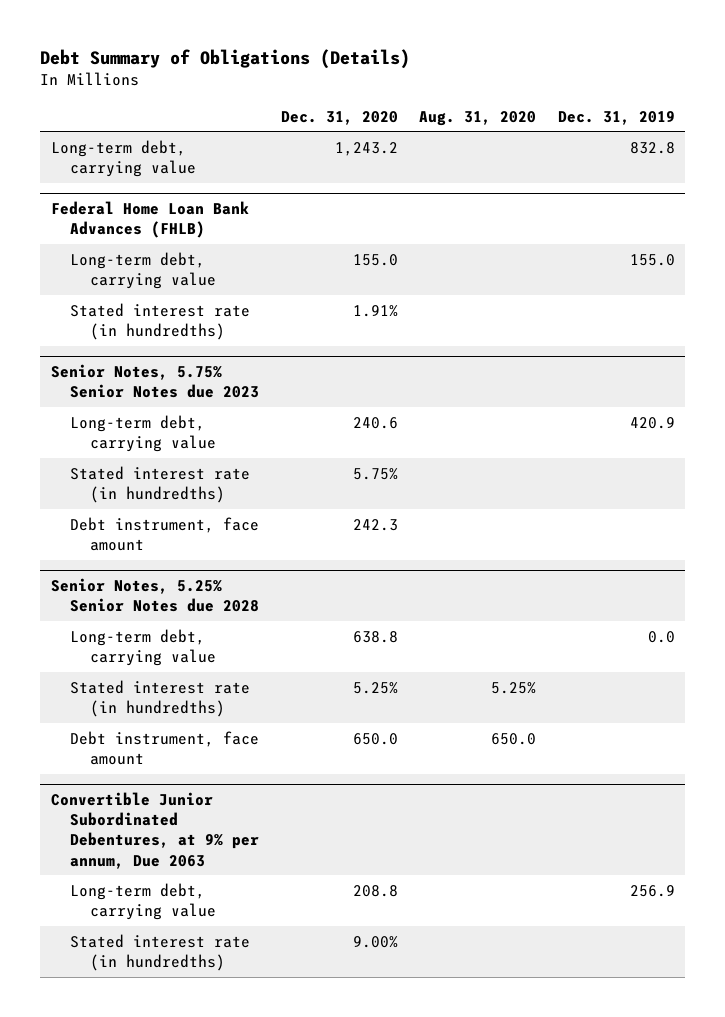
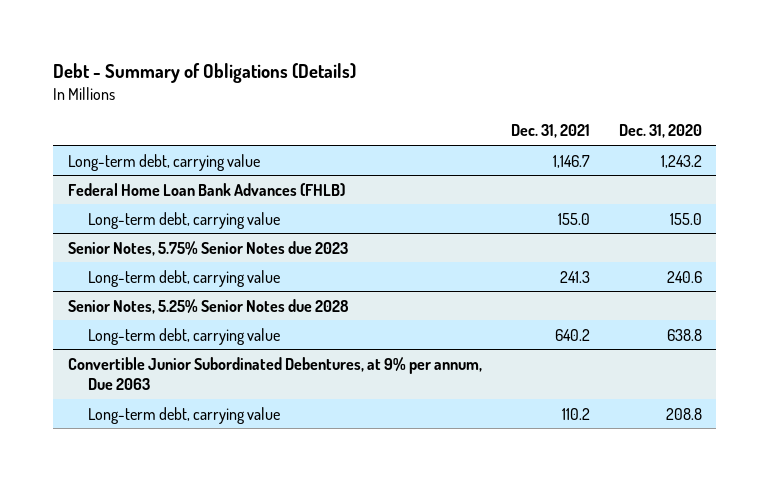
[39,49,410,70] Debt Summary of Obligations (Details) -> [53,63,357,84] Debt - Summary of Obligations (Details)
[419,110,537,126] Aug. 31, 2020 -> none
[557,110,675,125] Dec. 31, 2019 -> none
none -> [510,124,590,139] Dec. 31, 2021
[70,302,251,341] Stated interest rate (in hundredths) -> none
[70,465,251,504] Stated interest rate (in hundredths) -> none
[70,516,260,552] Debt instrument, face amount -> none
[70,679,251,718] Stated interest rate (in hundredths) -> none
[70,730,260,766] Debt instrument, face amount -> none
[70,933,251,972] Stated interest rate (in hundredths) -> none

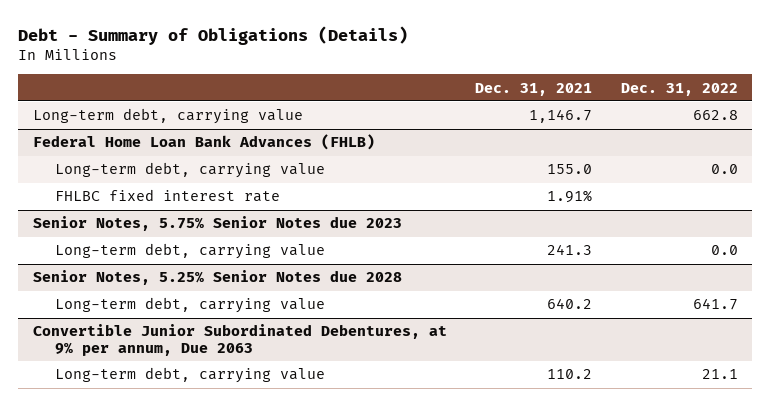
[618,124,702,139] Dec. 31, 2020 -> none
none -> [620,82,738,96] Dec. 31, 2022
none -> [54,189,280,203] FHLBC fixed interest rate

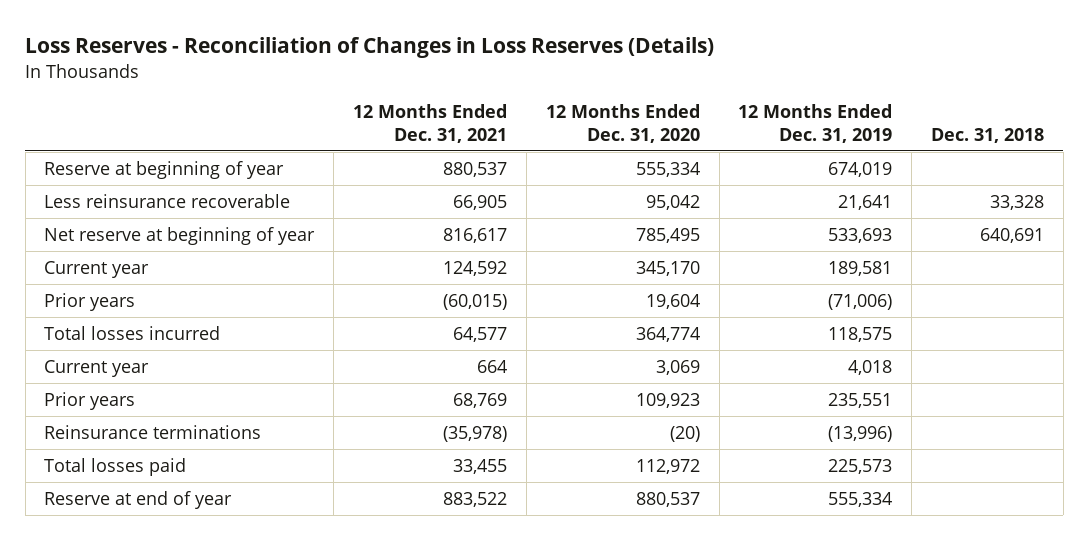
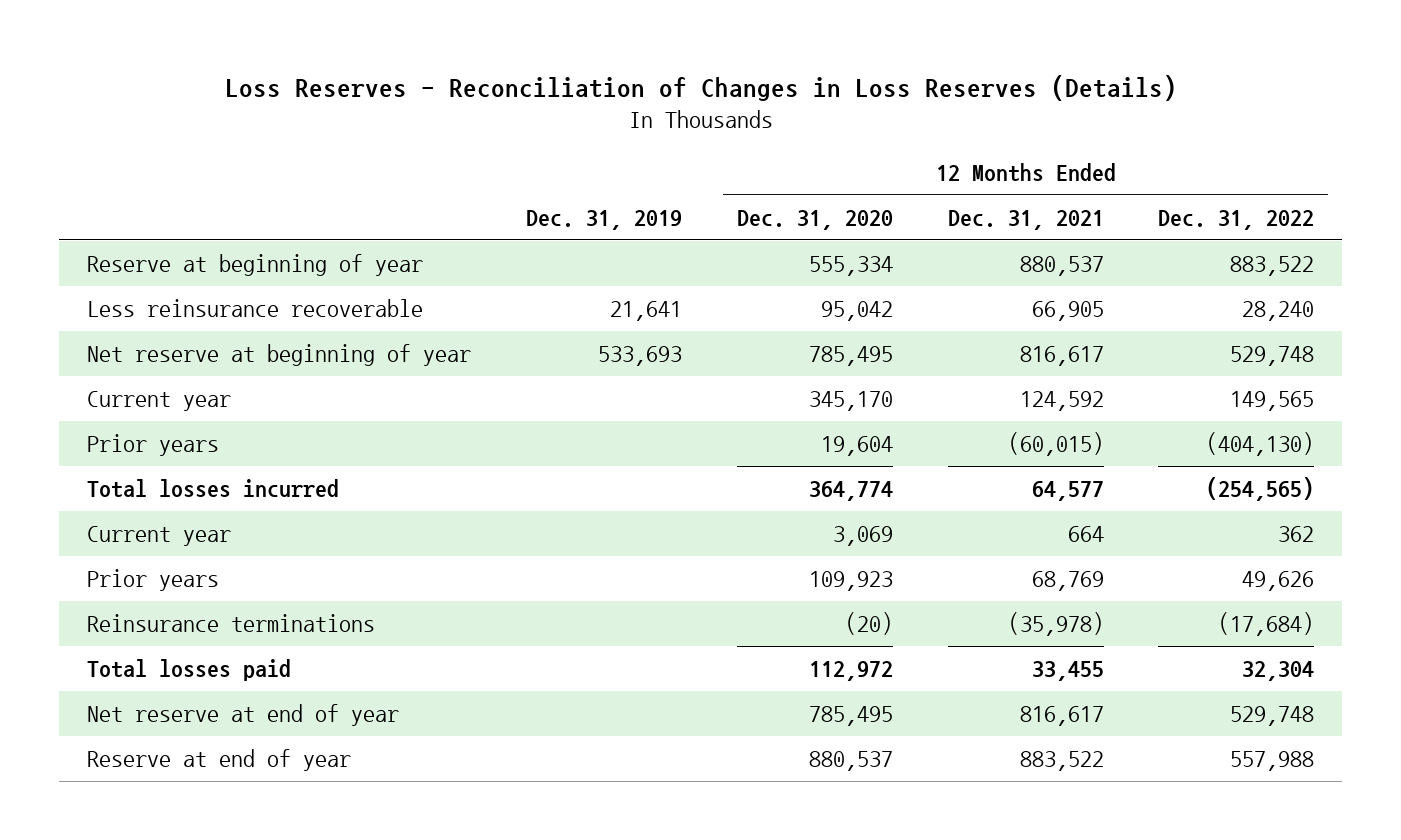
[738,104,893,143] 12 Months Ended Dec. 31, 2019 -> none
[930,127,1044,143] Dec. 31, 2018 -> none
none -> [525,209,682,230] Dec. 31, 2019
none -> [1158,209,1315,230] Dec. 31, 2022
none -> [86,703,399,726] Net reserve at end of year

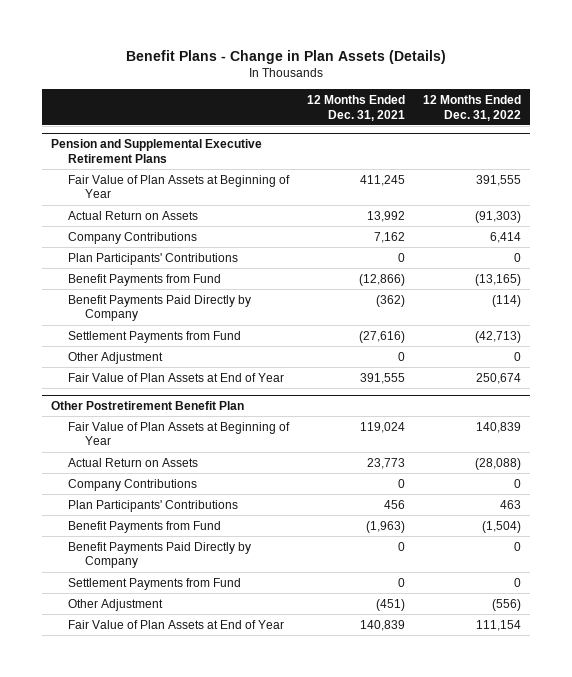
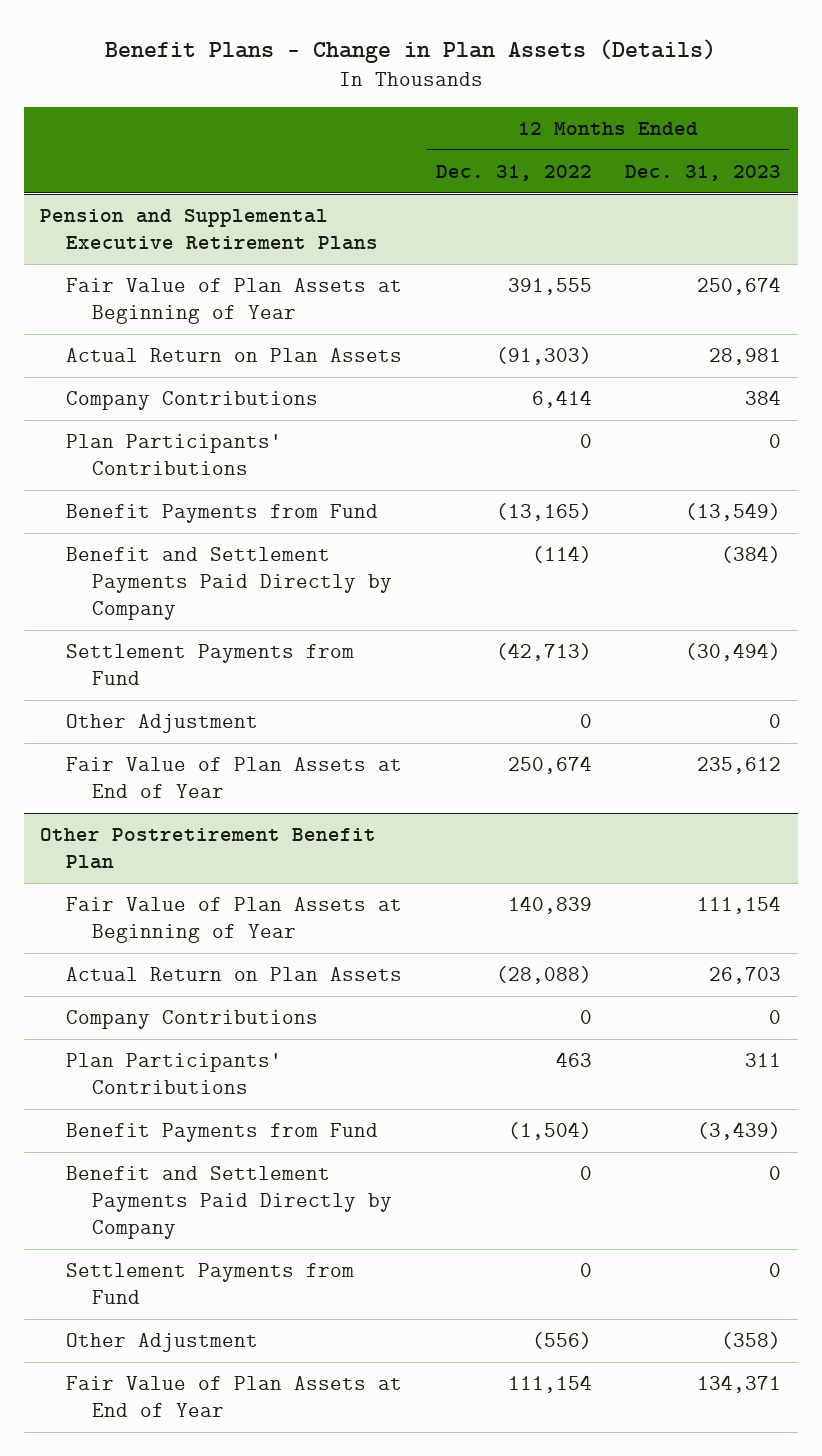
[306,94,405,121] 12 Months Ended Dec. 31, 2021 -> none
none -> [625,164,782,181] Dec. 31, 2023
[67,210,198,220] Actual Return on Assets -> [66,347,403,362] Actual Return on Plan Assets
[67,294,251,322] Benefit Payments Paid Directly by Company -> [66,546,392,620] Benefit and Settlement Payments Paid Directly by Company
[67,457,198,467] Actual Return on Assets -> [66,966,403,981] Actual Return on Plan Assets
[67,541,251,569] Benefit Payments Paid Directly by Company -> [66,1165,392,1239] Benefit and Settlement Payments Paid Directly by Company

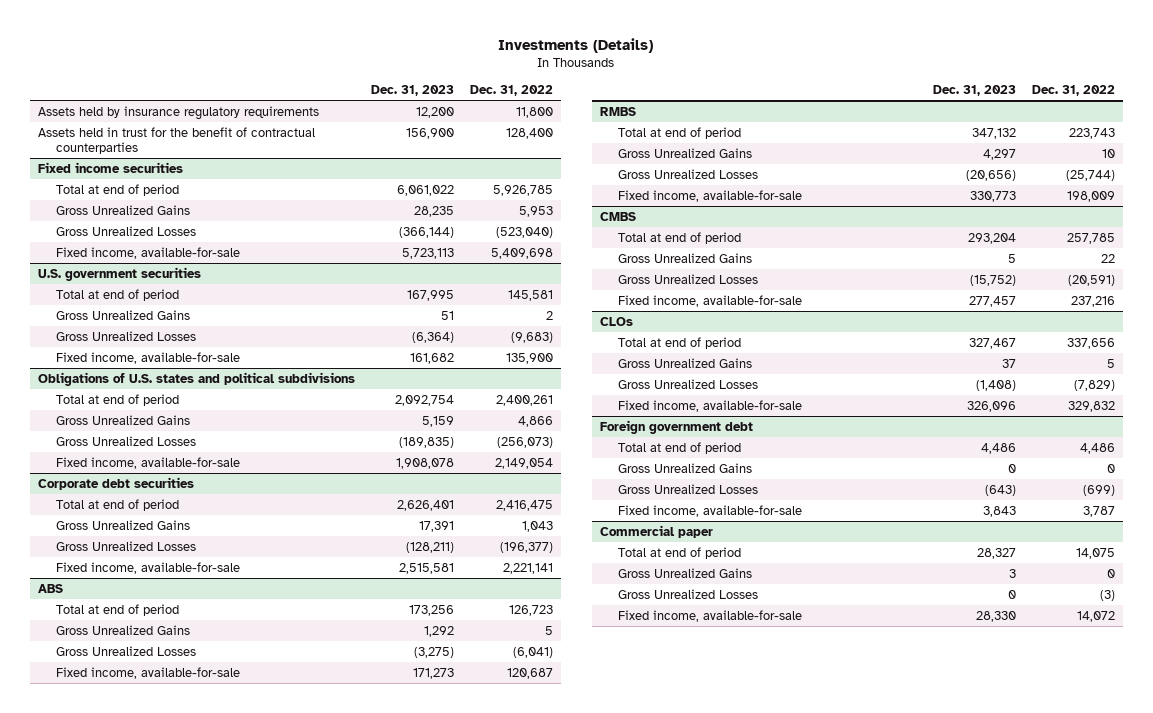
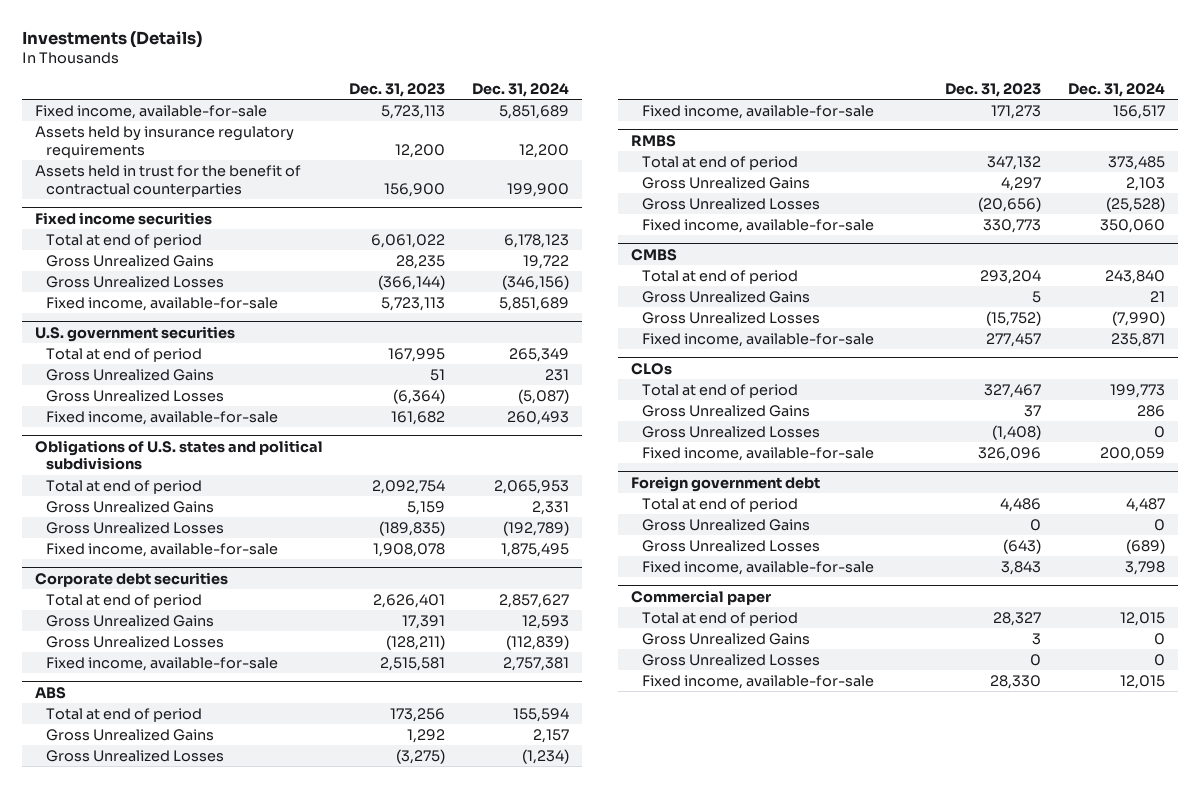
[469,85,553,97] Dec. 31, 2022 -> none
none -> [471,82,569,97] Dec. 31, 2024
none -> [34,104,267,119] Fixed income, available-for-sale

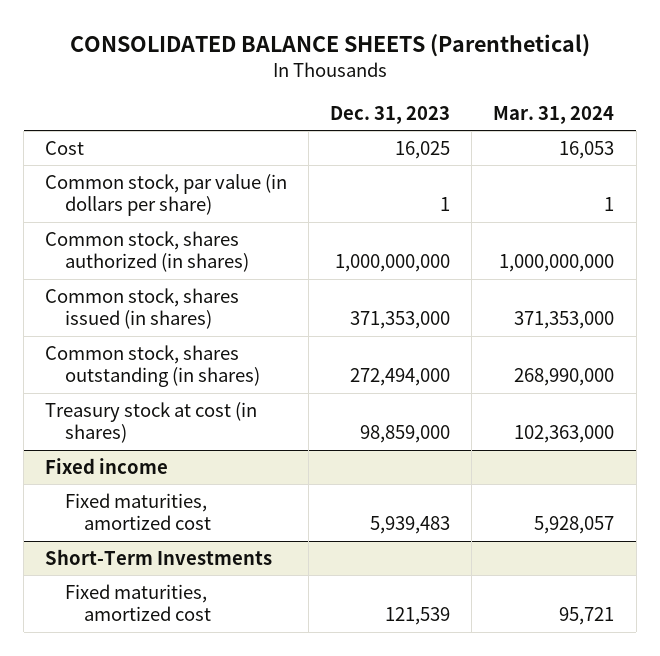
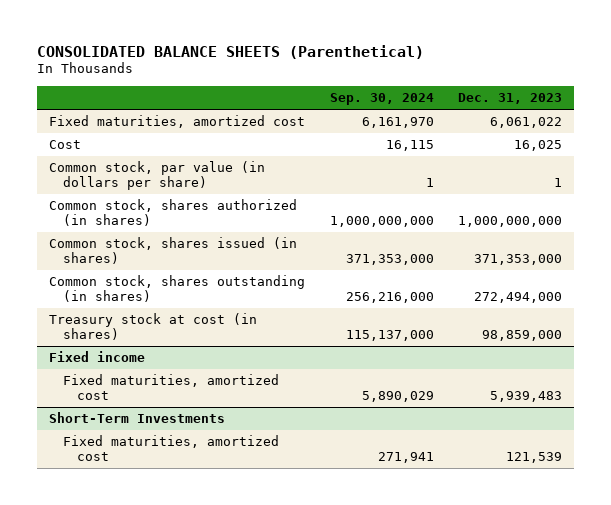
[493,105,615,124] Mar. 31, 2024 -> none
none -> [329,93,434,106] Sep. 30, 2024
none -> [49,115,306,129] Fixed maturities, amortized cost

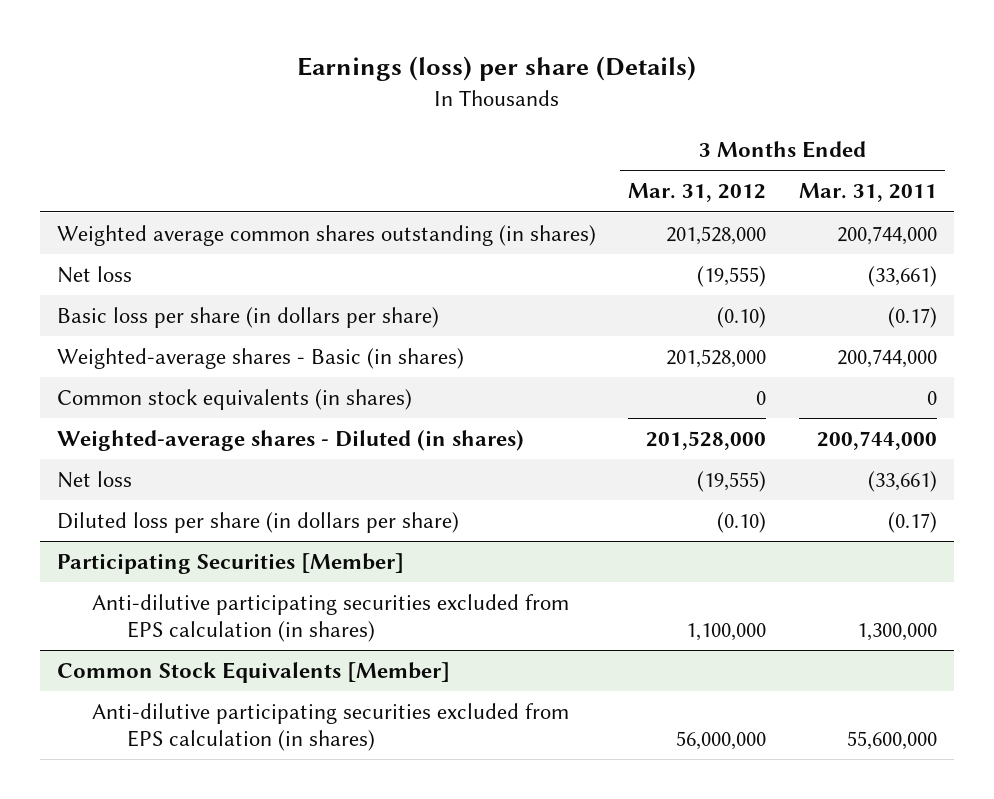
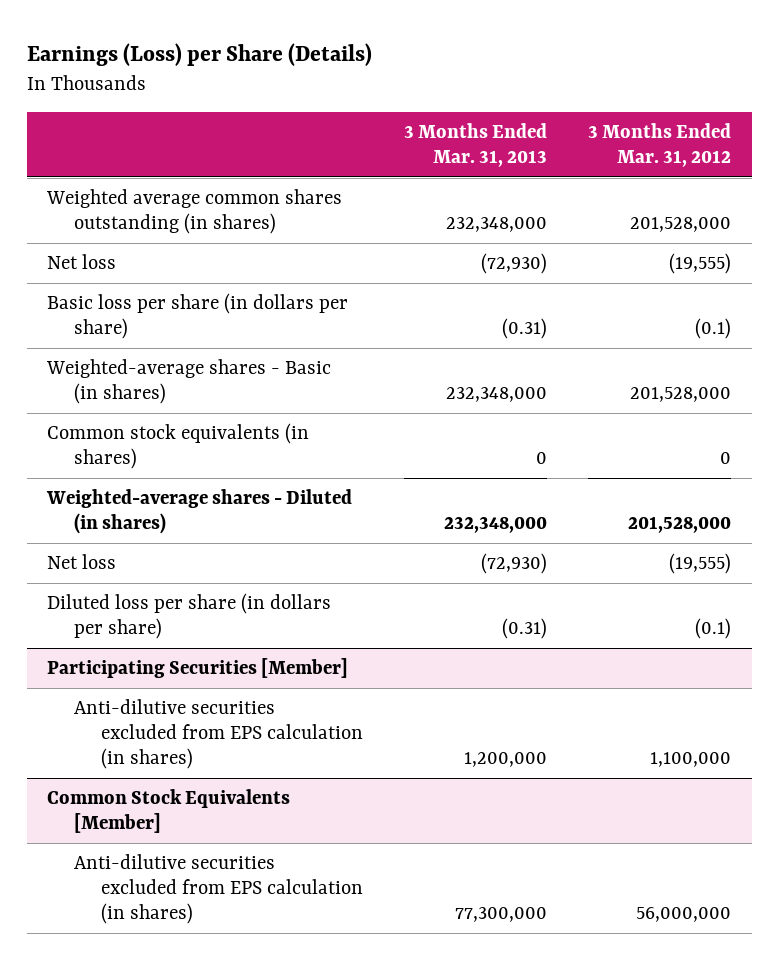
[296,56,696,82] Earnings (loss) per share (Details) -> [26,42,372,66] Earnings (Loss) per Share (Details)
[799,183,938,203] Mar. 31, 2011 -> none
none -> [404,122,548,168] 3 Months Ended Mar. 31, 2013
[717,307,767,329] (0.10) -> [695,318,732,340] (0.1)
[717,512,767,534] (0.10) -> [695,618,732,640] (0.1)
[91,594,569,642] Anti-dilutive participating securities excluded from EPS calculation (in shares) -> [74,699,364,770] Anti-dilutive securities excluded from EPS calculation (in shares)
[91,703,569,751] Anti-dilutive participating securities excluded from EPS calculation (in shares) -> [74,854,364,925] Anti-dilutive securities excluded from EPS calculation (in shares)

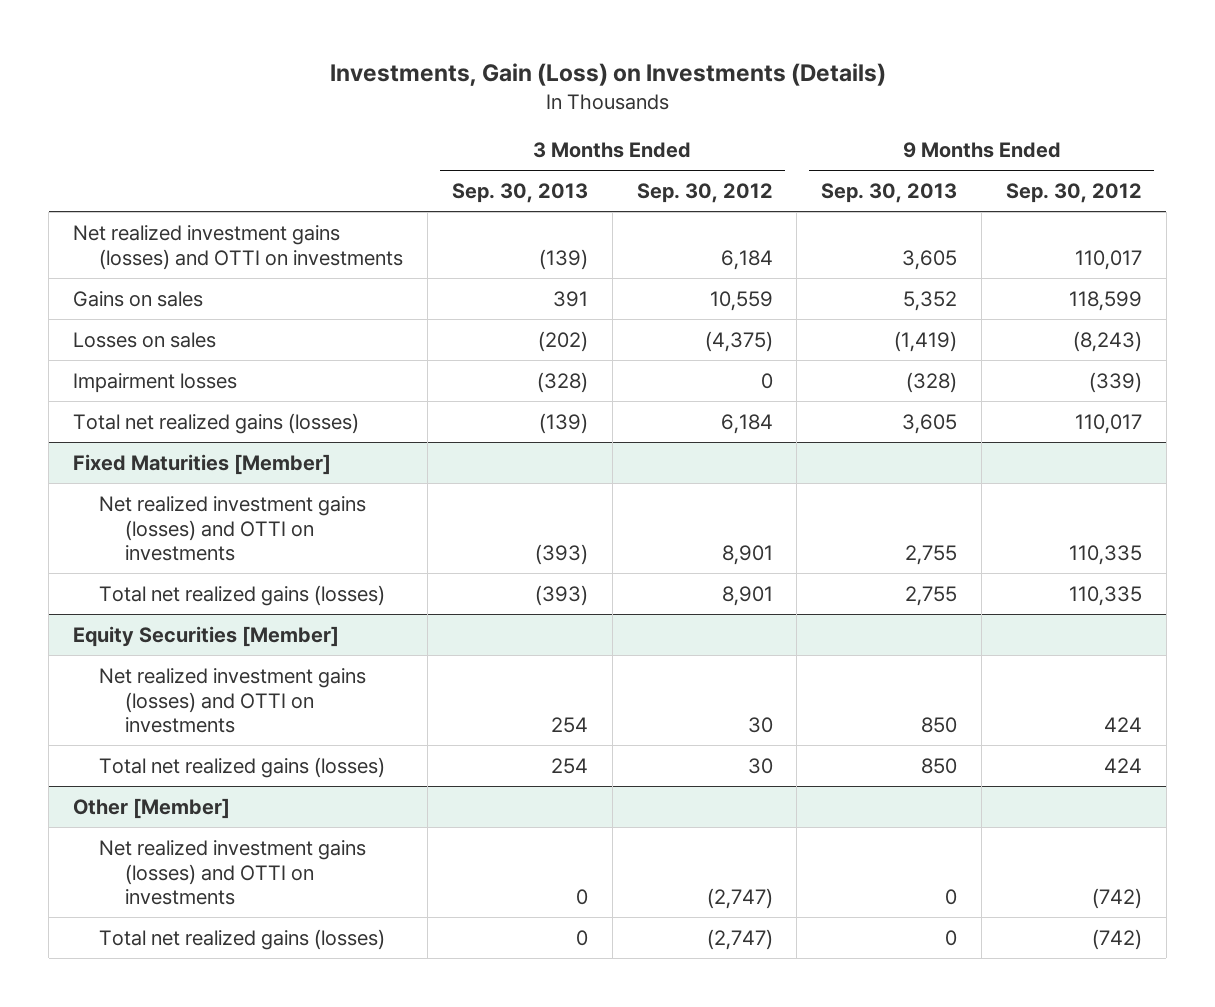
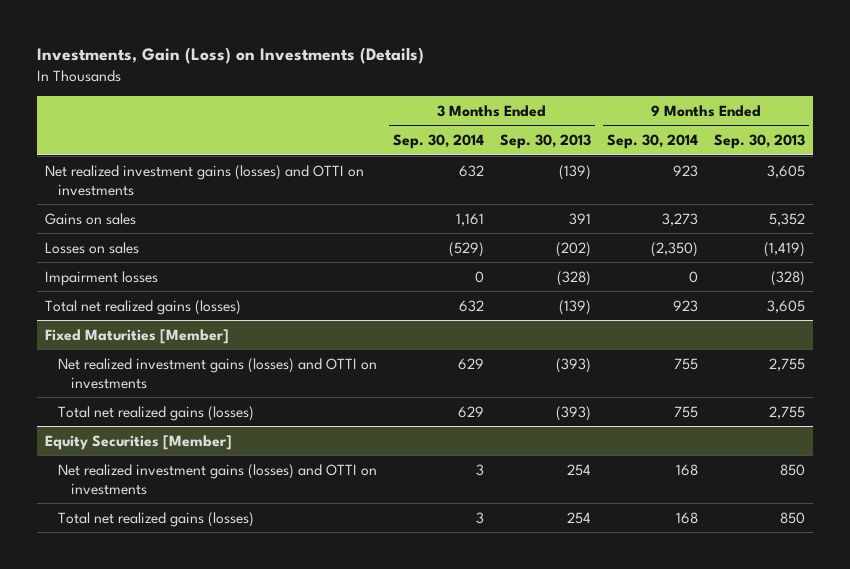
[636,183,773,204] Sep. 30, 2012 -> none
[1006,183,1143,204] Sep. 30, 2012 -> none
none -> [392,134,484,150] Sep. 30, 2014
none -> [606,134,698,150] Sep. 30, 2014
[73,797,231,819] Other [Member] -> none
[99,839,367,906] Net realized investment gains (losses) and OTTI on investments -> none
[99,928,386,950] Total net realized gains (losses) -> none

